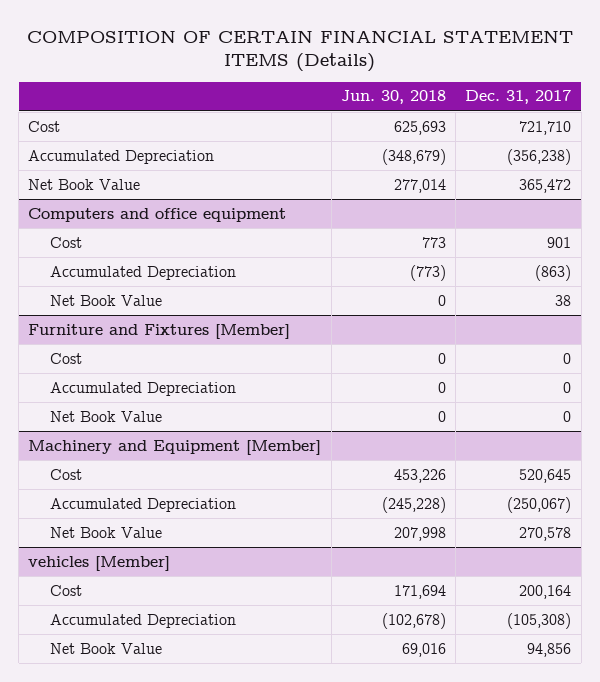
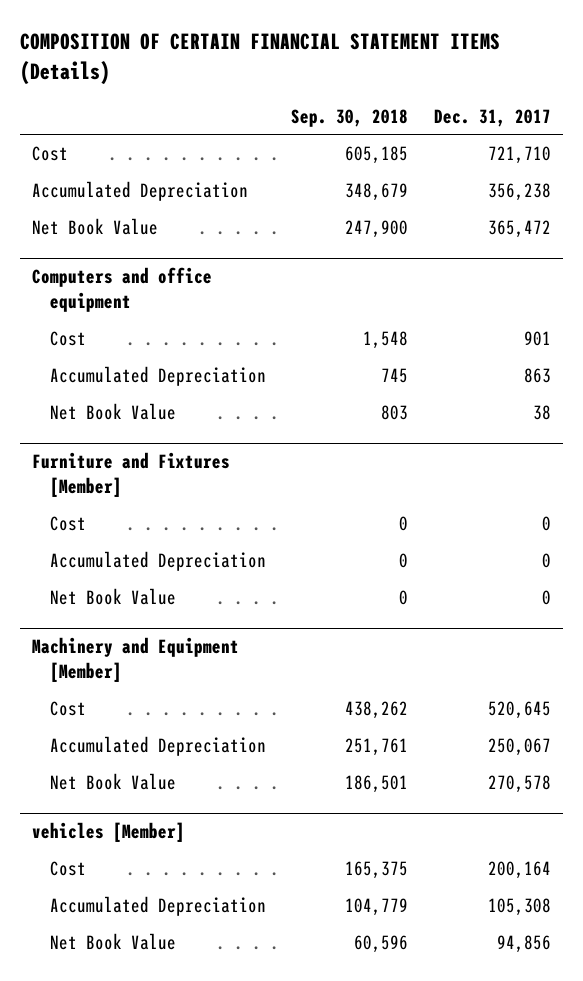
[340,90,446,105] Jun. 30, 2018 -> none
none -> [291,108,409,127] Sep. 30, 2018
[507,148,572,165] (356,238) -> [487,182,551,201] 356,238
[535,264,572,281] (863) -> [523,367,551,383] 863
[507,496,572,513] (250,067) -> [487,737,551,756] 250,067
[507,612,572,629] (105,308) -> [487,897,551,916] 105,308

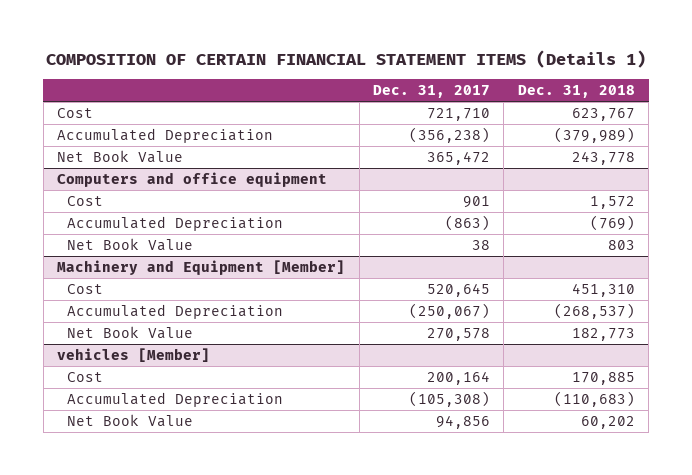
[19,33,500,85] COMPOSITION OF CERTAIN FINANCIAL STATEMENT ITEMS (Details) -> [45,50,646,69] COMPOSITION OF CERTAIN FINANCIAL STATEMENT ITEMS (Details 1)
[291,108,409,127] Sep. 30, 2018 -> none
none -> [517,85,635,99] Dec. 31, 2018
[487,182,551,201] 356,238 -> [408,126,490,143] (356,238)
[523,367,551,383] 863 -> [444,214,490,231] (863)
[32,452,231,497] Furniture and Fixtures [Member] -> none
[50,515,87,531] Cost -> none
[50,550,267,571] Accumulated Depreciation -> none
[50,587,177,605] Net Book Value -> none
[487,737,551,756] 250,067 -> [408,302,490,319] (250,067)
[487,897,551,916] 105,308 -> [408,390,490,407] (105,308)

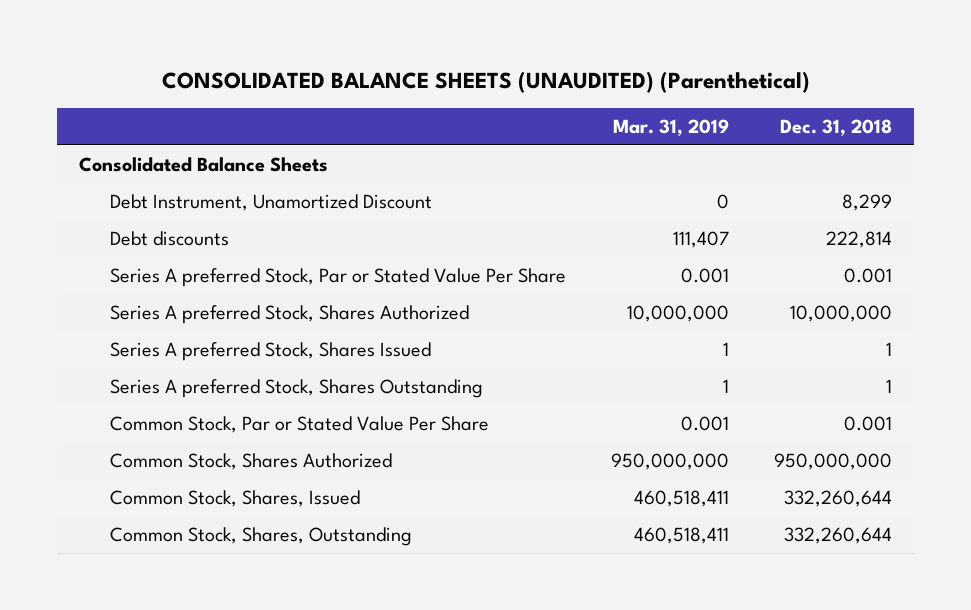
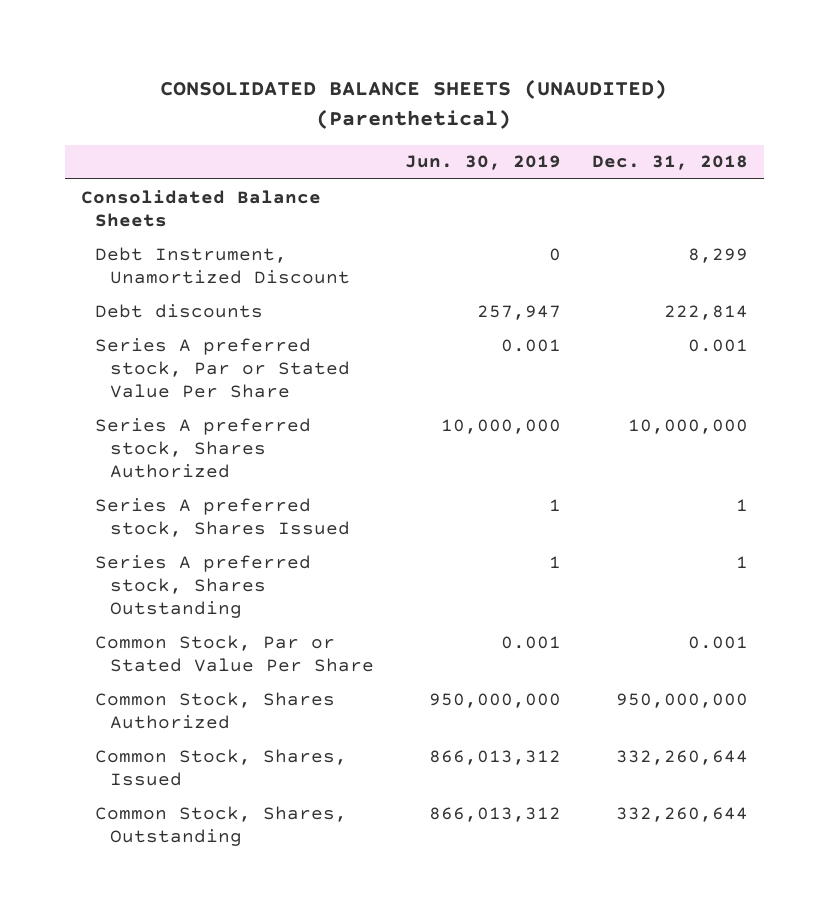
[612,118,729,136] Mar. 31, 2019 -> none
none -> [404,155,561,171] Jun. 30, 2019
[110,268,567,288] Series A preferred Stock, Par or Stated Value Per Share -> [95,337,350,398] Series A preferred stock, Par or Stated Value Per Share
[110,305,470,325] Series A preferred Stock, Shares Authorized -> [95,417,312,478] Series A preferred stock, Shares Authorized
[110,342,432,362] Series A preferred Stock, Shares Issued -> [95,497,350,537] Series A preferred stock, Shares Issued
[110,379,484,399] Series A preferred Stock, Shares Outstanding -> [95,554,312,618] Series A preferred stock, Shares Outstanding

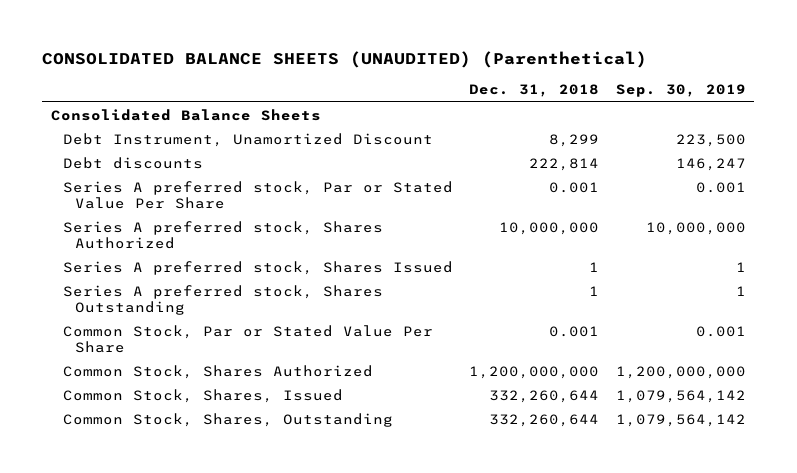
[404,155,561,171] Jun. 30, 2019 -> none
none -> [616,84,747,98] Sep. 30, 2019
[616,692,749,708] 950,000,000 -> [469,366,600,380] 1,200,000,000

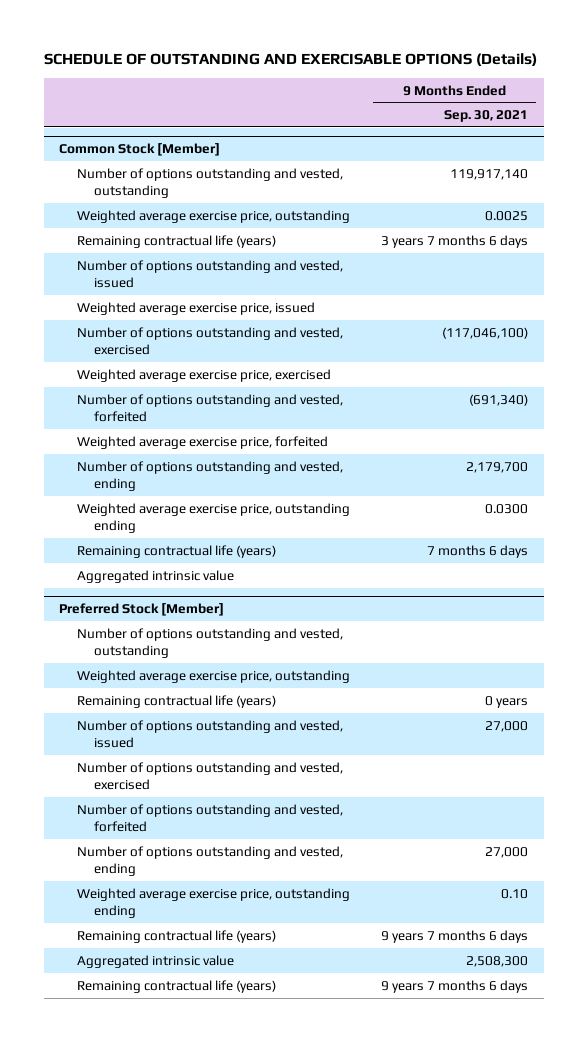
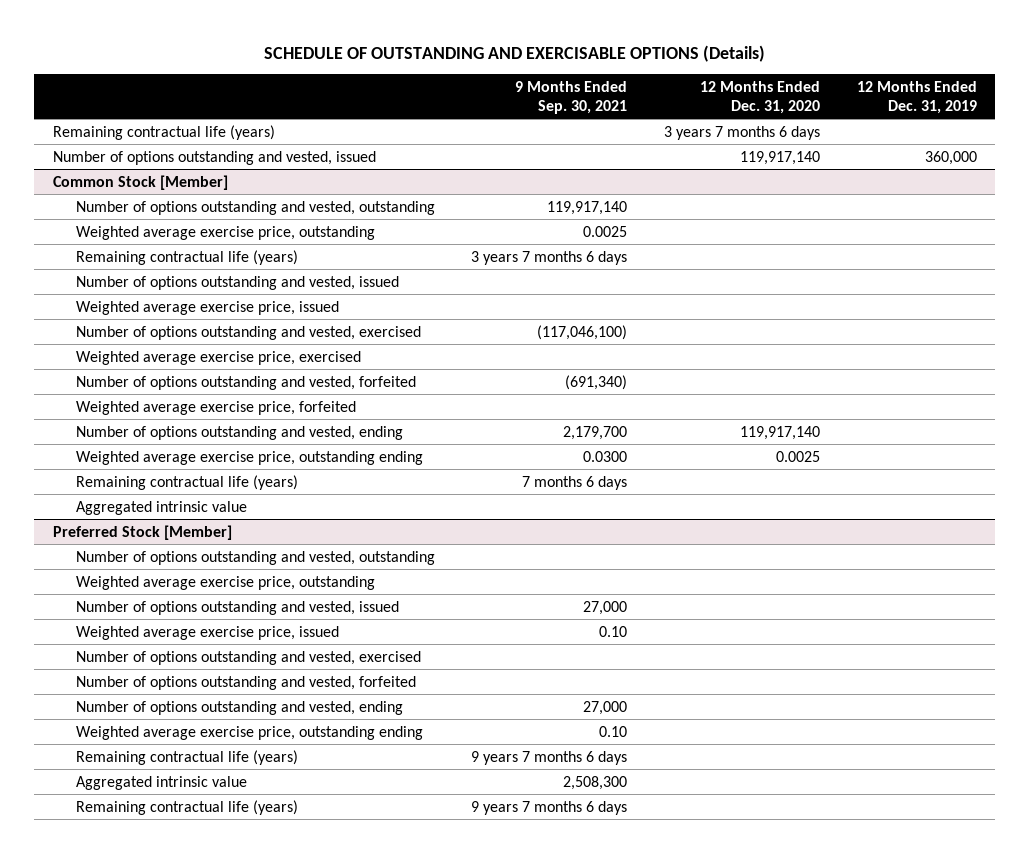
none -> [700,80,821,114] 12 Months Ended Dec. 31, 2020
none -> [856,80,977,114] 12 Months Ended Dec. 31, 2019
none -> [52,124,275,140] Remaining contractual life (years)
none -> [52,150,376,165] Number of options outstanding and vested, issued
[76,694,276,708] Remaining contractual life (years) -> none
none -> [75,625,339,640] Weighted average exercise price, issued

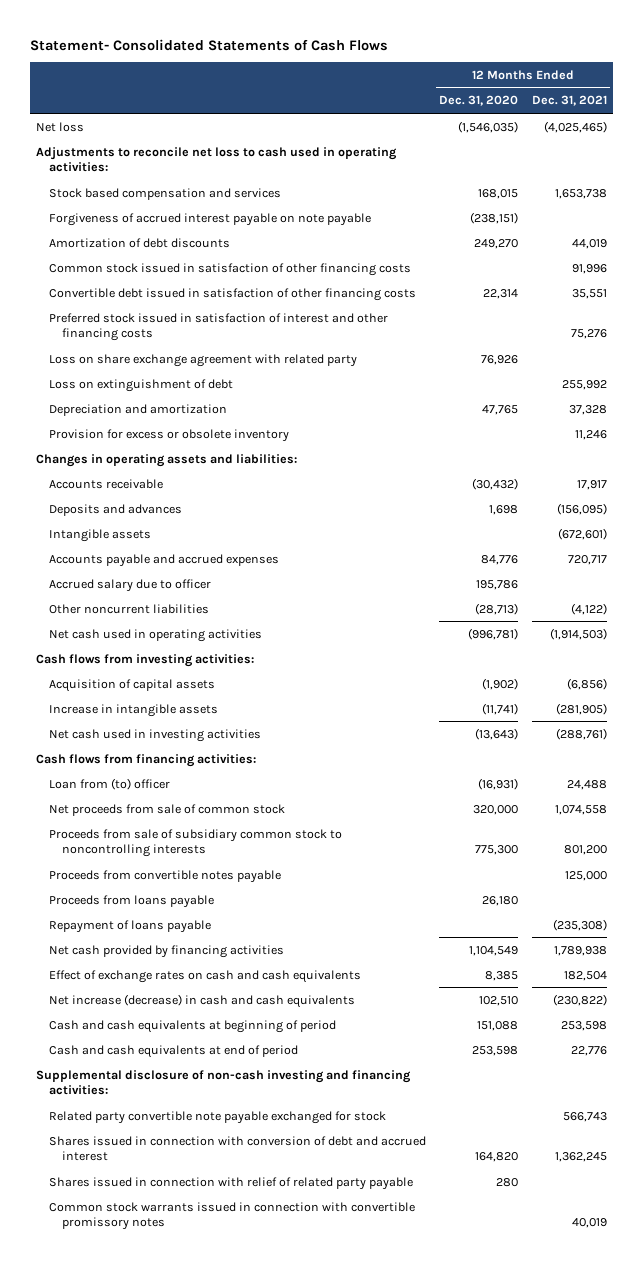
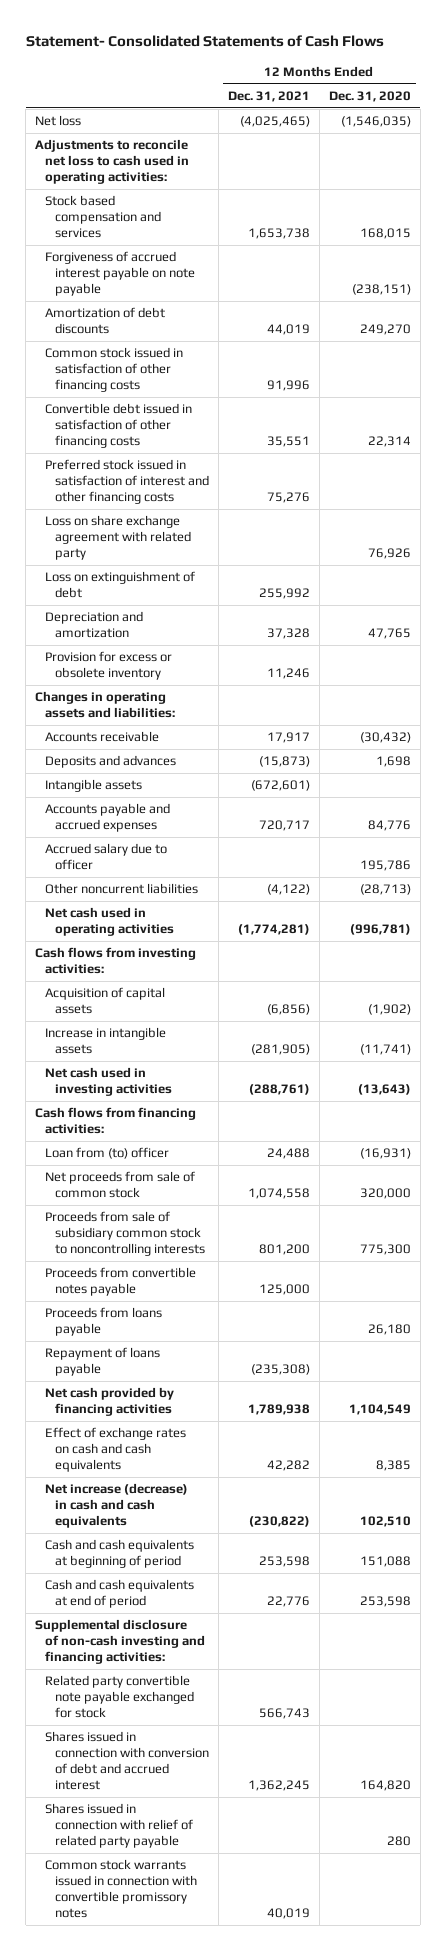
[556,502,607,515] (156,095) -> [258,756,310,768] (15,873)
[549,627,607,640] (1,914,503) -> [237,924,310,936] (1,774,281)
[563,970,607,981] 182,504 -> [266,1460,310,1472] 42,282

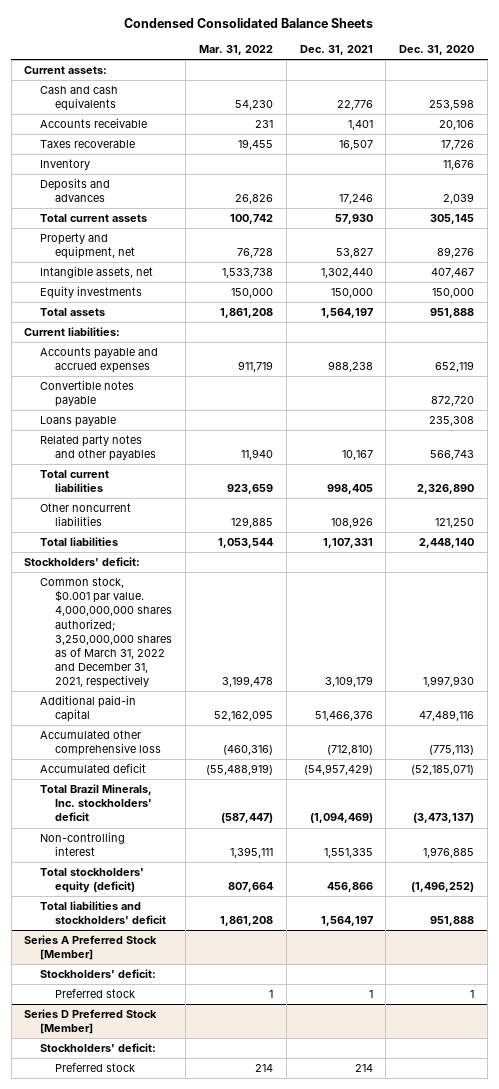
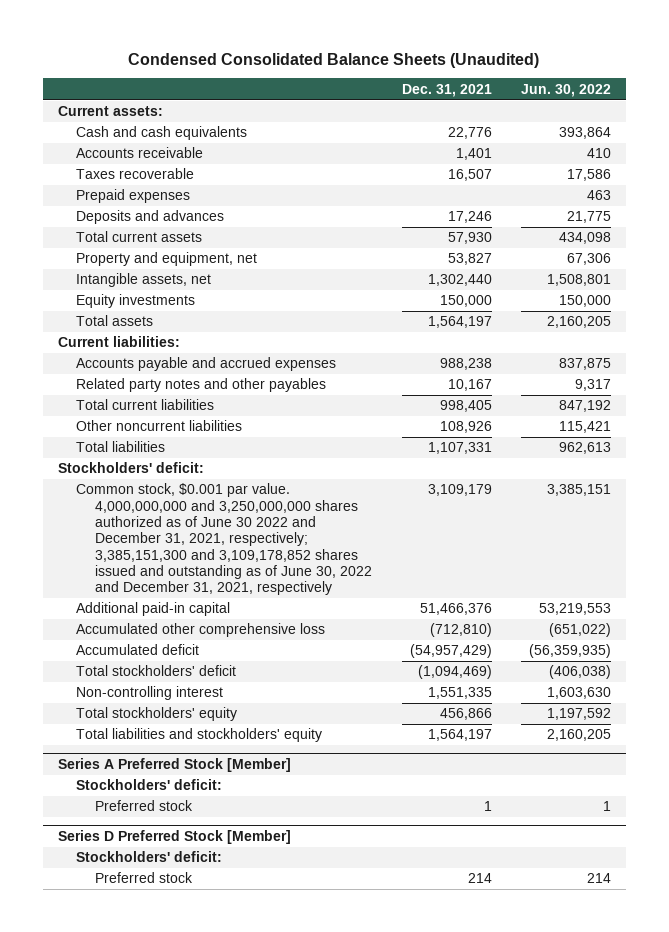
[124,18,374,29] Condensed Consolidated Balance Sheets -> [128,52,540,68] Condensed Consolidated Balance Sheets (Unaudited)
[198,45,273,56] Mar. 31, 2022 -> none
[399,45,475,56] Dec. 31, 2020 -> none
none -> [521,83,612,97] Jun. 30, 2022
[39,159,90,171] Inventory -> none
none -> [76,189,191,204] Prepaid expenses
[39,380,134,408] Convertible notes payable -> none
[39,416,116,428] Loans payable -> none
[39,577,172,689] Common stock, $0.001 par value. 4,000,000,000 shares authorized; 3,250,000,000 shares as of March 31, 2022 and December 31, 2021, respectively -> [76,483,373,596] Common stock, $0.001 par value. 4,000,000,000 and 3,250,000,000 shares authorized as of June 30 2022 and December 31, 2021, respectively; 3,385,151,300 and 3,109,178,852 shares issued and outstanding as of June 30, 2022 and December 31, 2021, respectively
[39,784,152,822] Total Brazil Minerals, Inc. stockholders' deficit -> [76,665,237,677] Total stockholders' deficit
[39,868,144,894] Total stockholders' equity (deficit) -> [76,707,238,722] Total stockholders' equity
[39,901,166,925] Total liabilities and stockholders' deficit -> [76,728,323,743] Total liabilities and stockholders' equity

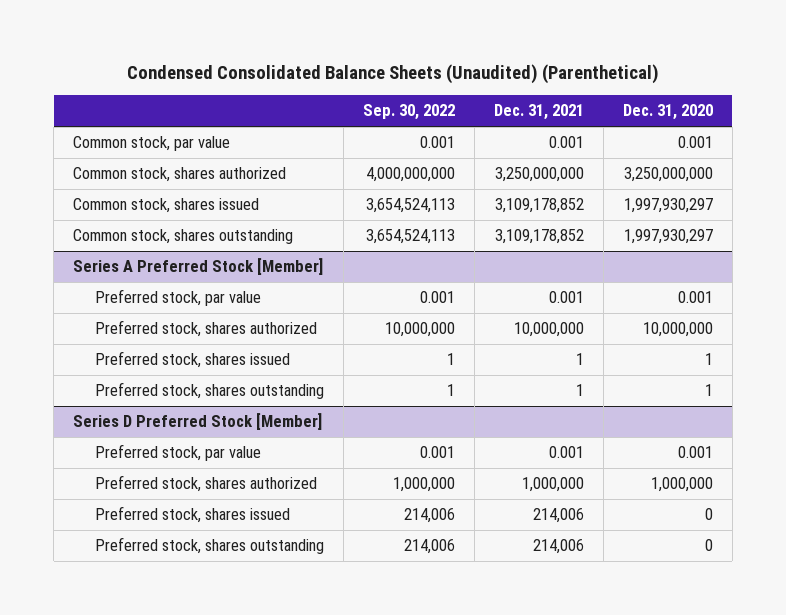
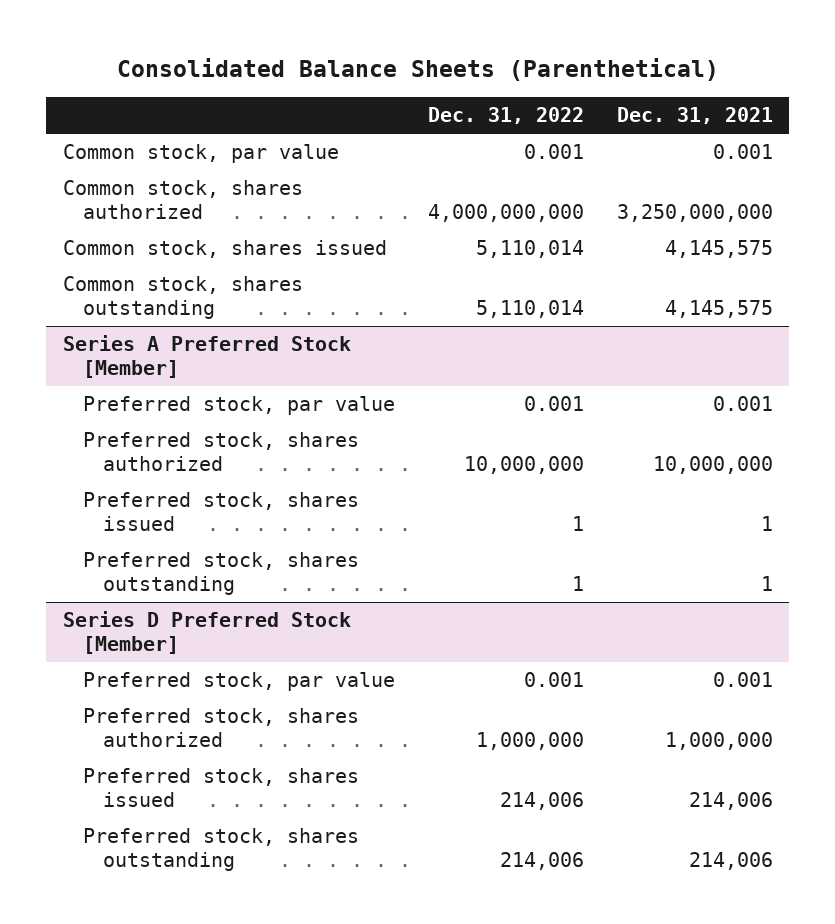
[126,63,659,84] Condensed Consolidated Balance Sheets (Unaudited) (Parenthetical) -> [116,58,719,82] Consolidated Balance Sheets (Parenthetical)
[362,104,455,121] Sep. 30, 2022 -> none
[622,104,713,121] Dec. 31, 2020 -> none
none -> [427,107,584,125] Dec. 31, 2022
[494,198,584,214] 3,109,178,852 -> [664,240,773,259] 4,145,575
[494,229,584,245] 3,109,178,852 -> [664,300,773,319] 4,145,575

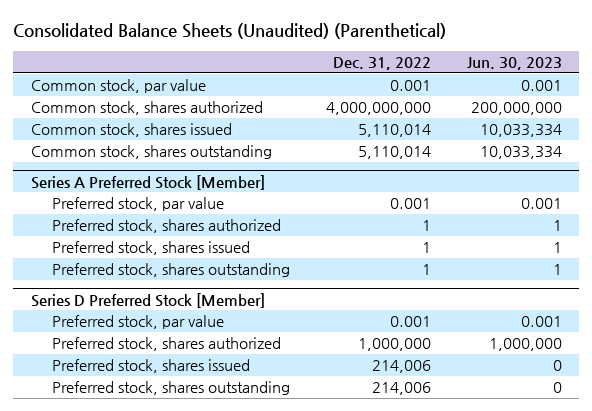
[116,58,719,82] Consolidated Balance Sheets (Parenthetical) -> [13,23,447,40] Consolidated Balance Sheets (Unaudited) (Parenthetical)
[616,107,773,125] Dec. 31, 2021 -> none
none -> [466,57,562,71] Jun. 30, 2023
[463,456,584,475] 10,000,000 -> [421,219,431,231] 1

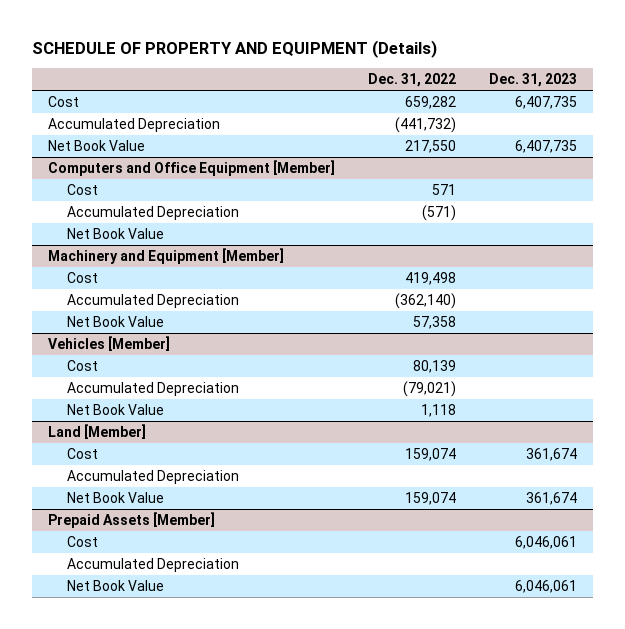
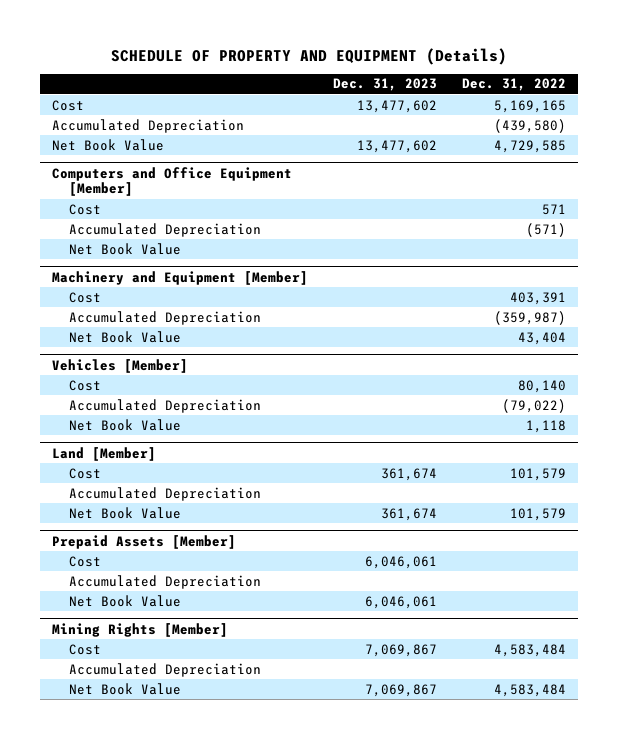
[404,96,456,110] 659,282 -> [493,99,566,113] 5,169,165
[514,96,577,110] 6,407,735 -> [357,99,438,113] 13,477,602
[394,117,456,134] (441,732) -> [493,118,566,133] (439,580)
[404,140,456,154] 217,550 -> [493,139,566,153] 4,729,585
[514,140,577,154] 6,407,735 -> [357,139,438,153] 13,477,602
[404,272,456,286] 419,498 -> [509,291,566,305] 403,391
[394,293,456,310] (362,140) -> [493,310,566,325] (359,987)
[412,316,456,330] 57,358 -> [517,331,566,345] 43,404
[412,360,456,374] 80,139 -> [517,379,566,393] 80,140
[402,381,456,398] (79,021) -> [501,398,566,413] (79,022)
[404,448,456,462] 159,074 -> [509,467,566,481] 101,579
[404,492,456,506] 159,074 -> [509,507,566,521] 101,579
none -> [52,622,229,637] Mining Rights [Member]
none -> [68,643,101,655] Cost
none -> [68,662,261,677] Accumulated Depreciation
none -> [68,682,181,695] Net Book Value

